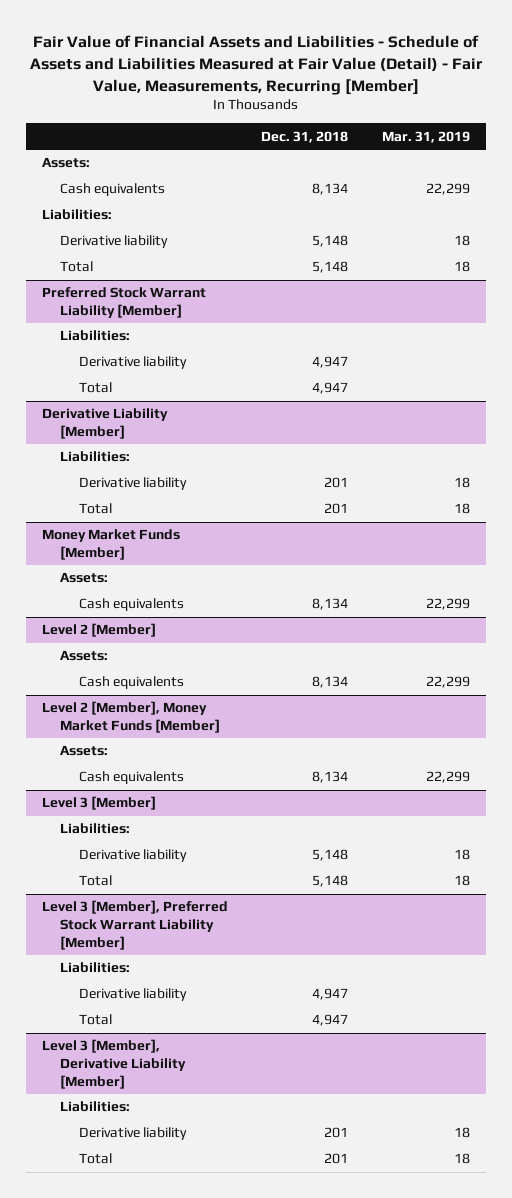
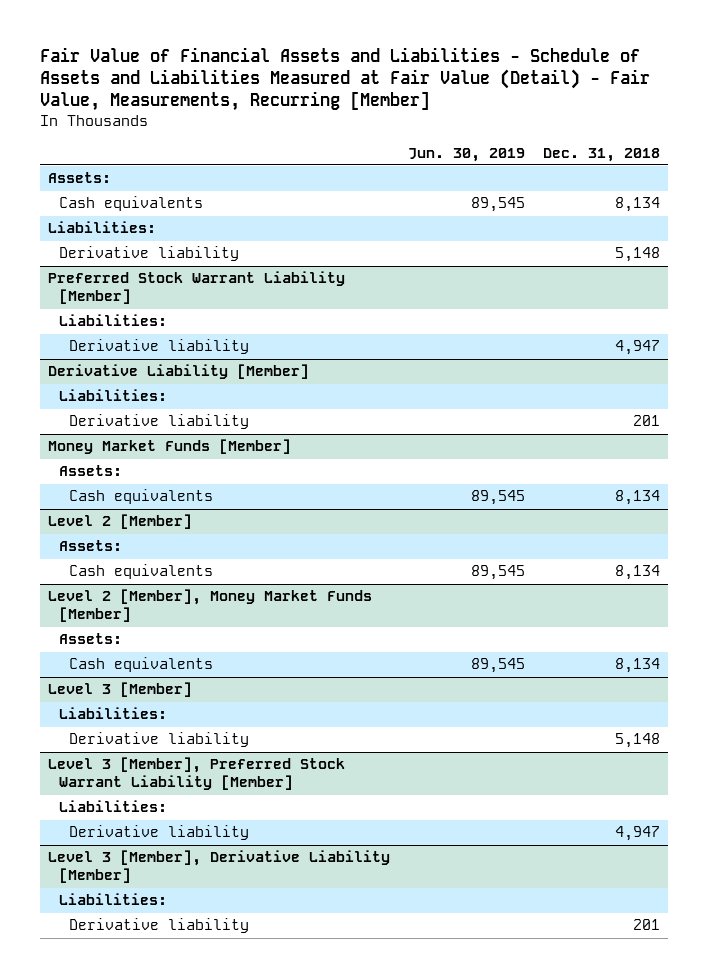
[381,130,470,143] Mar. 31, 2019 -> none
none -> [407,147,525,162] Jun. 30, 2019
[60,261,94,273] Total -> none
[78,382,112,394] Total -> none
[78,503,112,515] Total -> none
[78,875,112,887] Total -> none
[78,1014,112,1026] Total -> none
[78,1153,112,1165] Total -> none

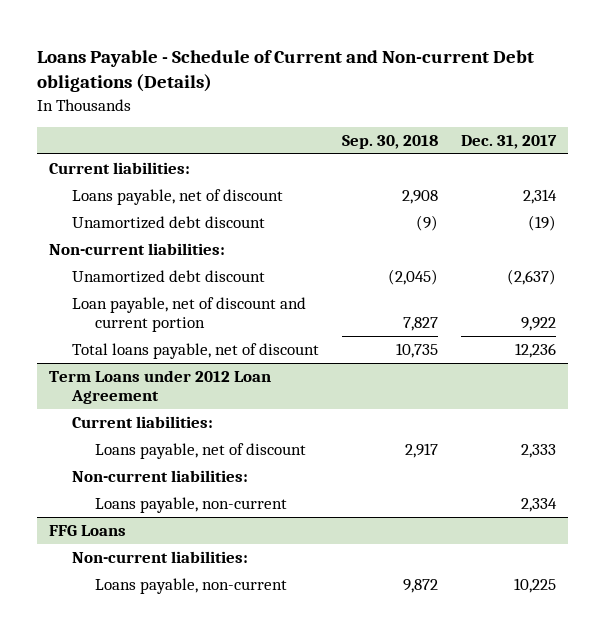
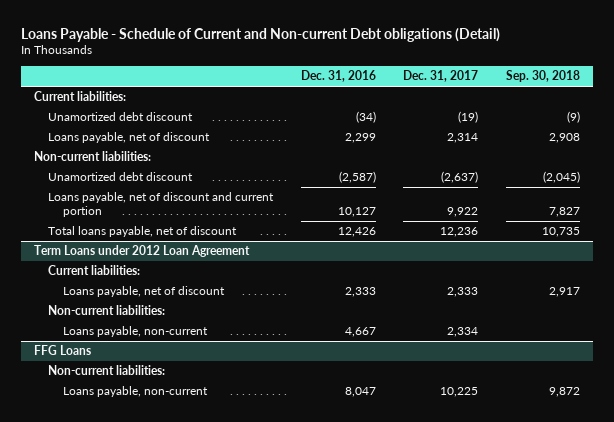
[37,49,535,93] Loans Payable - Schedule of Current and Non-current Debt obligations (Details) -> [20,27,500,42] Loans Payable - Schedule of Current and Non-current Debt obligations (Detail)
none -> [300,70,376,83] Dec. 31, 2016
[71,188,283,205] Loans payable, net of discount -> [48,132,211,144] Loans payable, net of discount
[71,296,306,333] Loan payable, net of discount and current portion -> [48,192,275,218] Loans payable, net of discount and current portion

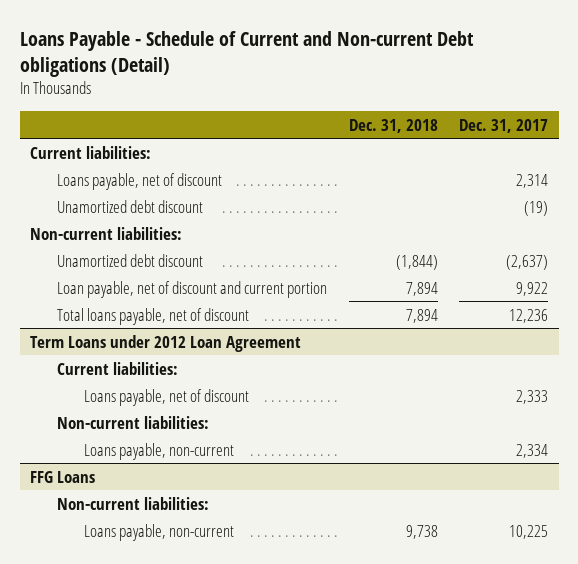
[300,70,376,83] Dec. 31, 2016 -> none
[505,70,580,83] Sep. 30, 2018 -> none
none -> [348,118,438,133] Dec. 31, 2018
[48,112,194,122] Unamortized debt discount -> [56,199,203,213] Unamortized debt discount
[48,192,275,218] Loans payable, net of discount and current portion -> [56,280,327,298] Loan payable, net of discount and current portion

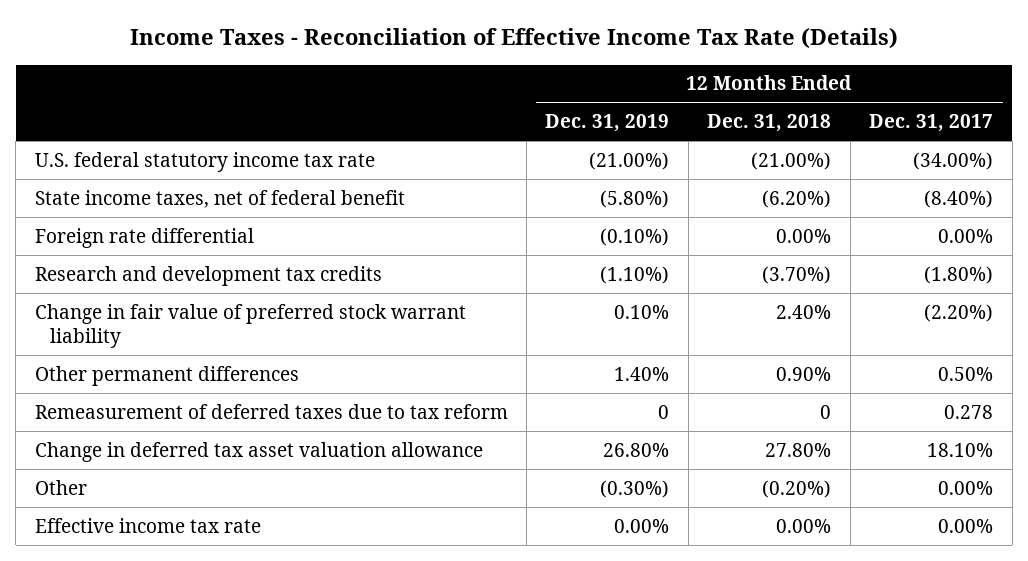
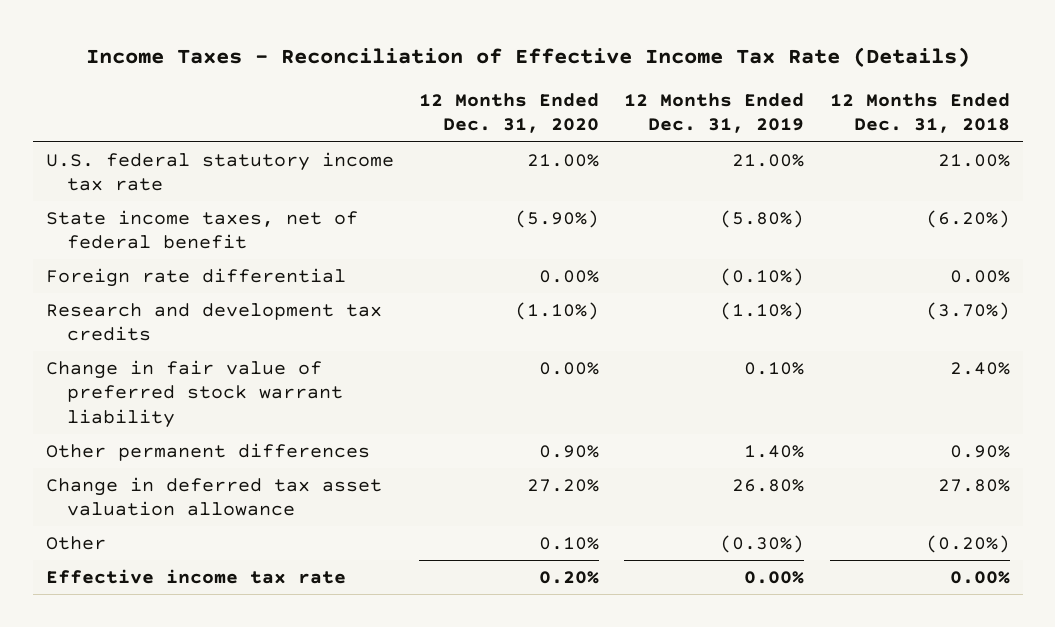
[869,114,994,133] Dec. 31, 2017 -> none
none -> [418,93,599,134] 12 Months Ended Dec. 31, 2020
[589,151,670,170] (21.00%) -> [732,153,805,167] 21.00%
[751,151,832,170] (21.00%) -> [937,153,1010,167] 21.00%
[34,403,508,419] Remeasurement of deferred taxes due to tax reform -> none

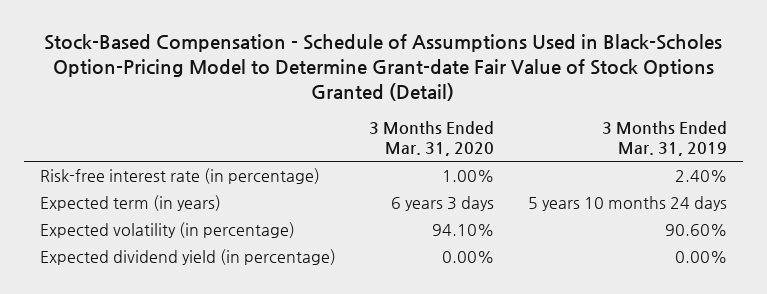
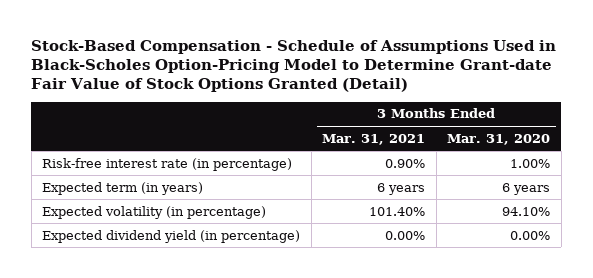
[601,121,727,157] 3 Months Ended Mar. 31, 2019 -> none
none -> [322,133,426,145] Mar. 31, 2021
[391,196,495,212] 6 years 3 days -> [502,182,551,195] 6 years

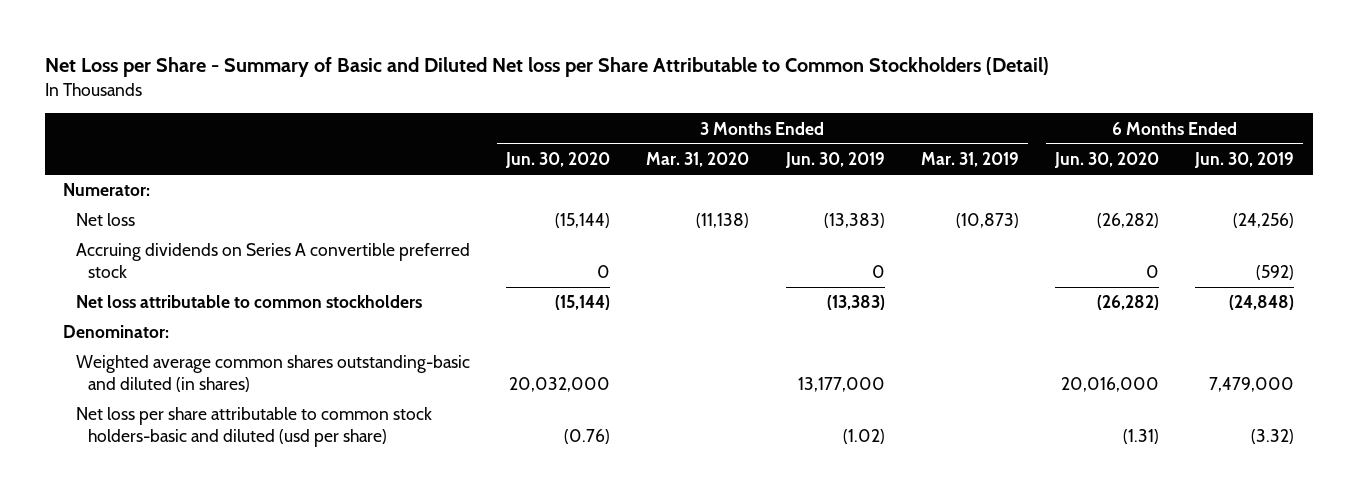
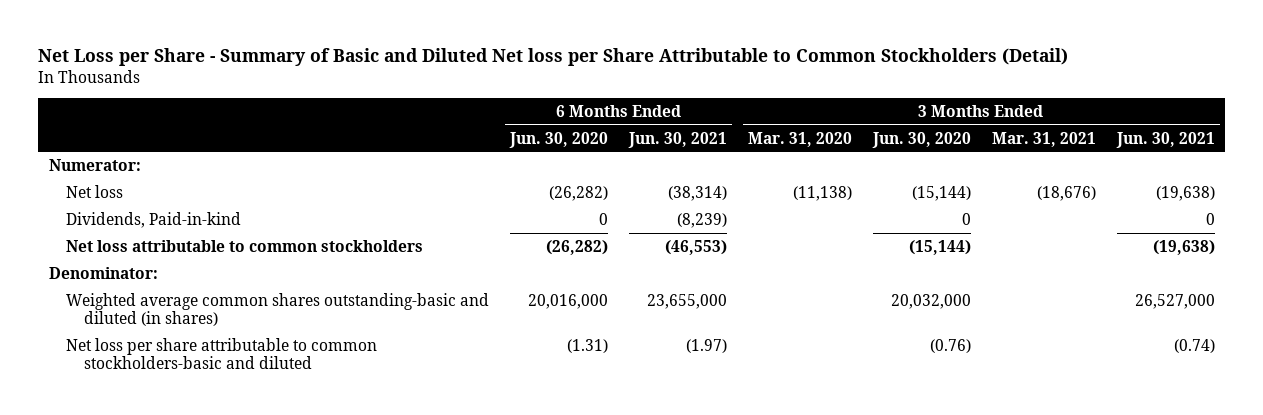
[784,151,885,168] Jun. 30, 2019 -> none
[920,151,1019,167] Mar. 31, 2019 -> none
[1194,151,1295,168] Jun. 30, 2019 -> none
none -> [628,131,728,148] Jun. 30, 2021
none -> [991,131,1096,147] Mar. 31, 2021
none -> [1115,131,1215,148] Jun. 30, 2021
[75,243,470,278] Accruing dividends on Series A convertible preferred stock -> none
none -> [66,211,242,228] Dividends, Paid-in-kind
[75,407,432,447] Net loss per share attributable to common stock holders-basic and diluted (usd per share) -> [66,337,378,369] Net loss per share attributable to common stockholders-basic and diluted

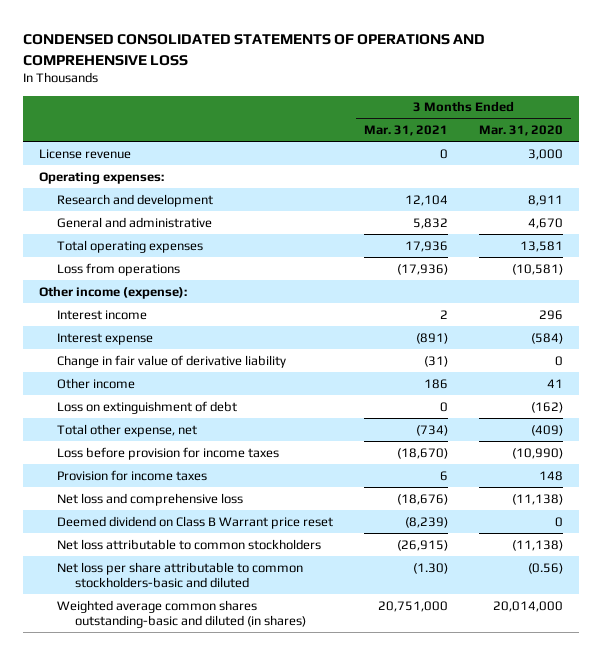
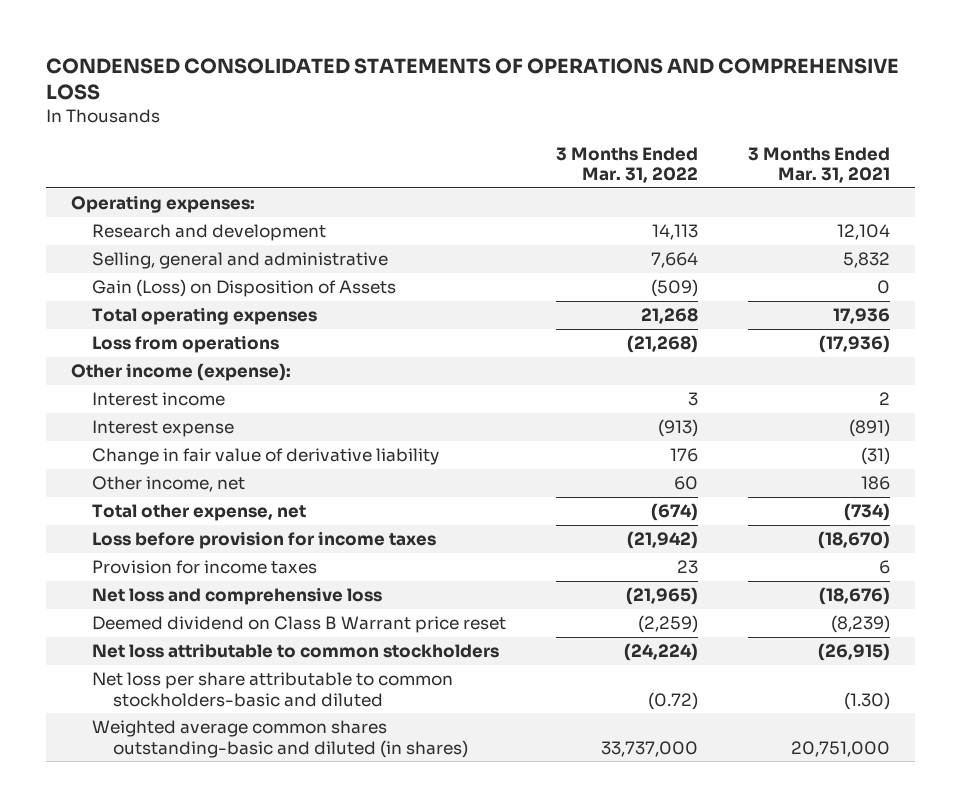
[479,125,564,137] Mar. 31, 2020 -> none
none -> [555,146,698,183] 3 Months Ended Mar. 31, 2022
[38,148,131,159] License revenue -> none
[57,216,213,228] General and administrative -> [92,252,389,270] Selling, general and administrative
none -> [92,279,397,298] Gain (Loss) on Disposition of Assets
[57,400,238,414] Loss on extinguishment of debt -> none
[57,377,136,389] Other income -> [92,476,246,493] Other income, net

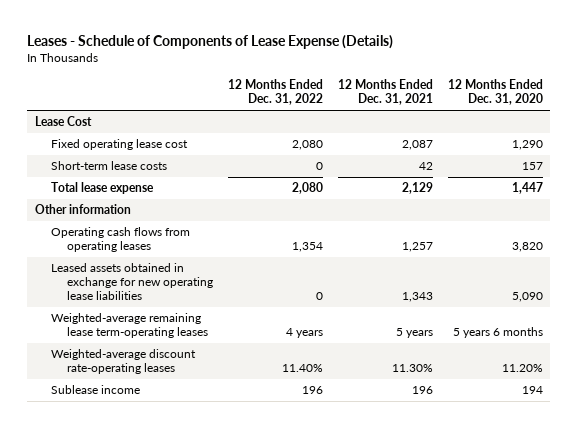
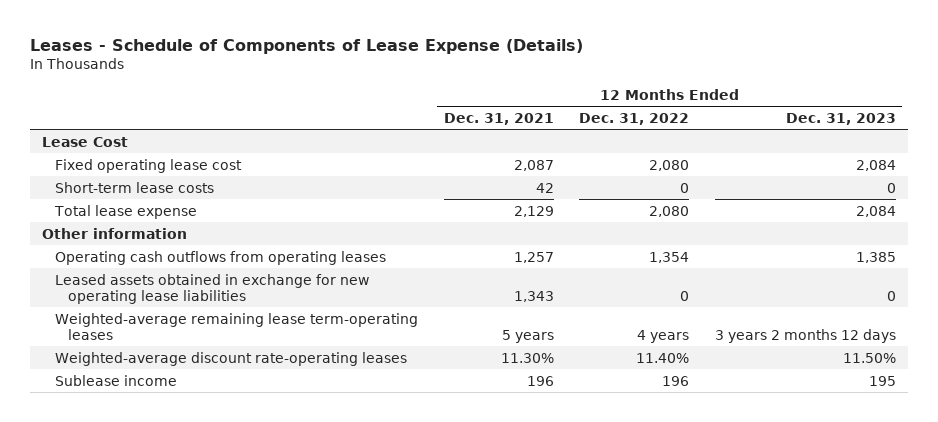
[447,79,543,106] 12 Months Ended Dec. 31, 2020 -> none
none -> [785,112,896,125] Dec. 31, 2023
[51,227,191,253] Operating cash flows from operating leases -> [55,250,387,265] Operating cash outflows from operating leases

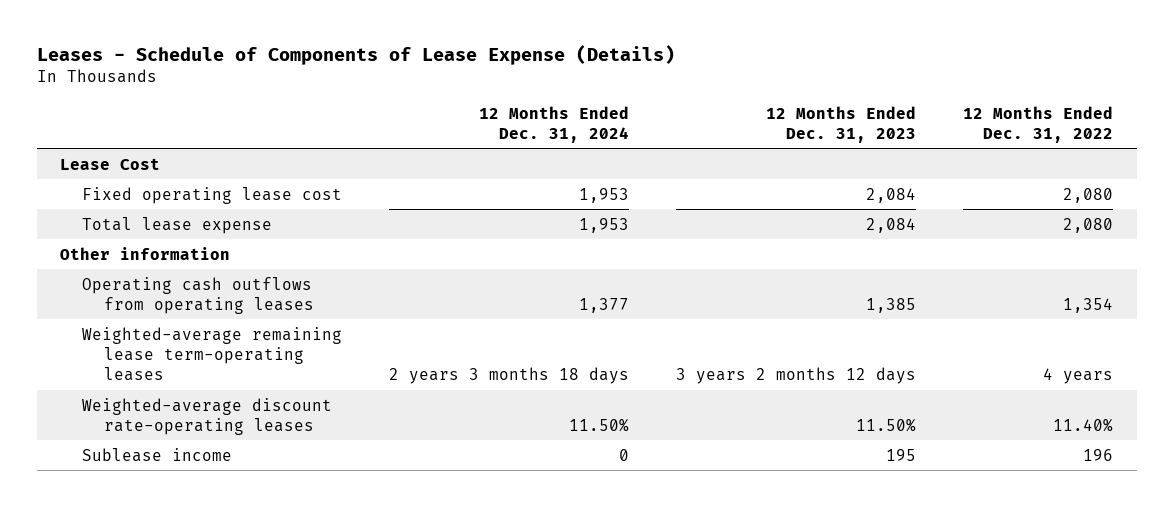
[443,112,554,125] Dec. 31, 2021 -> none
none -> [479,105,630,143] 12 Months Ended Dec. 31, 2024
[55,181,215,193] Short-term lease costs -> none
[55,273,370,304] Leased assets obtained in exchange for new operating lease liabilities -> none

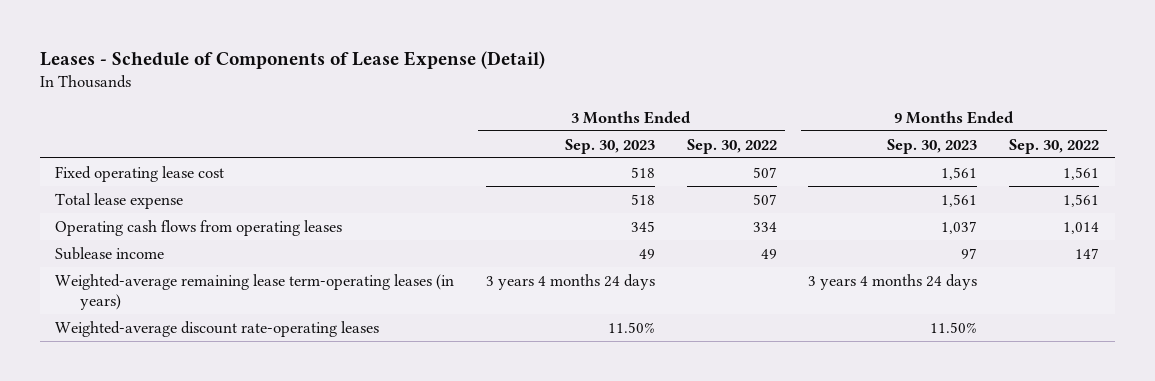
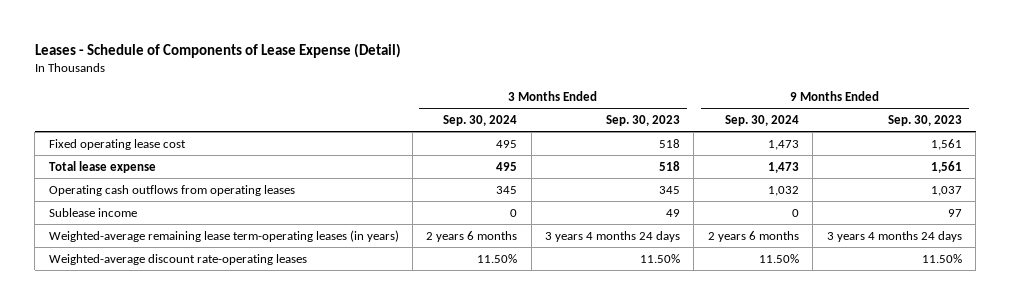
[686,138,777,154] Sep. 30, 2022 -> none
[1009,138,1100,154] Sep. 30, 2022 -> none
none -> [443,115,518,127] Sep. 30, 2024
none -> [724,115,799,127] Sep. 30, 2024
[55,219,343,236] Operating cash flows from operating leases -> [48,184,295,196] Operating cash outflows from operating leases

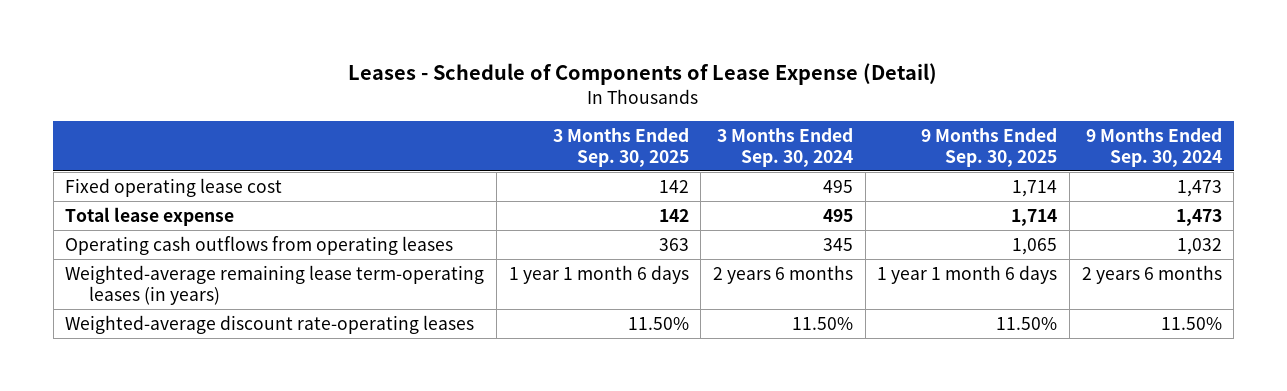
[606,115,681,127] Sep. 30, 2023 -> none
[887,115,962,127] Sep. 30, 2023 -> none
none -> [552,128,689,168] 3 Months Ended Sep. 30, 2025
none -> [921,128,1058,168] 9 Months Ended Sep. 30, 2025
[48,207,137,217] Sublease income -> none

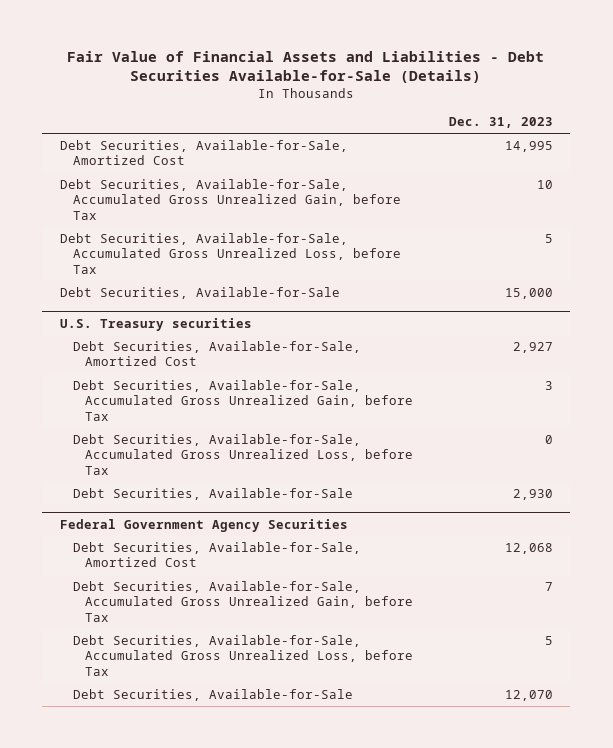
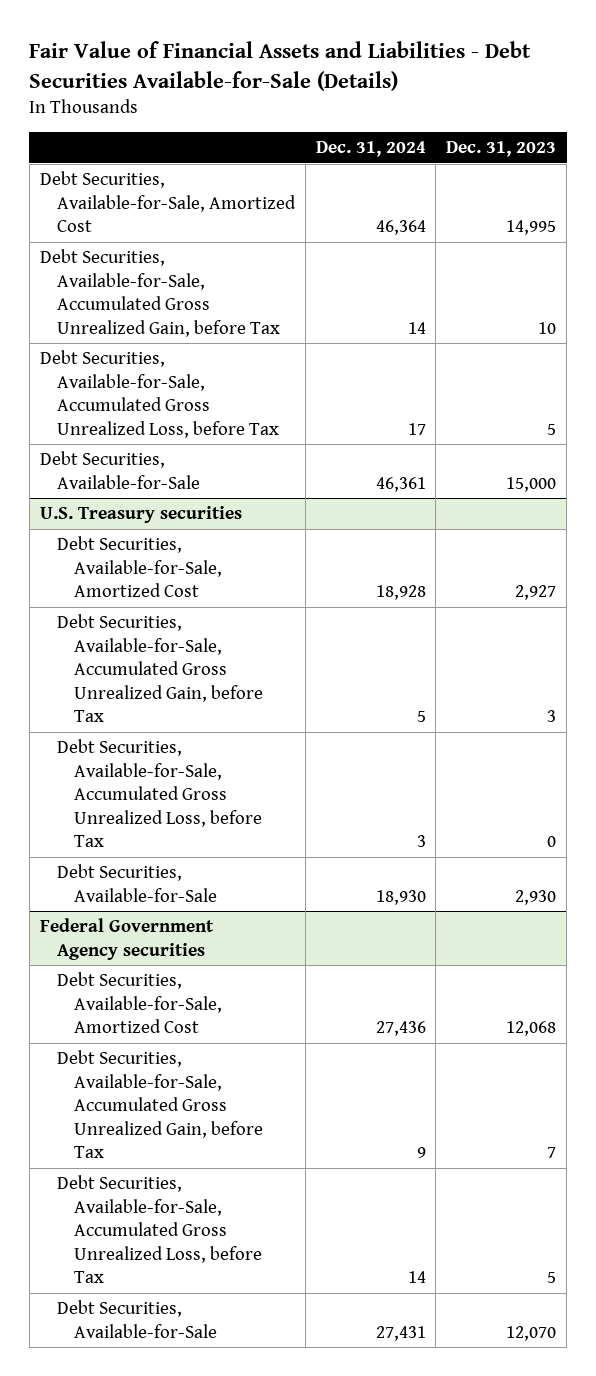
none -> [315,141,426,158] Dec. 31, 2024
[60,518,349,532] Federal Government Agency Securities -> [39,918,214,960] Federal Government Agency securities

